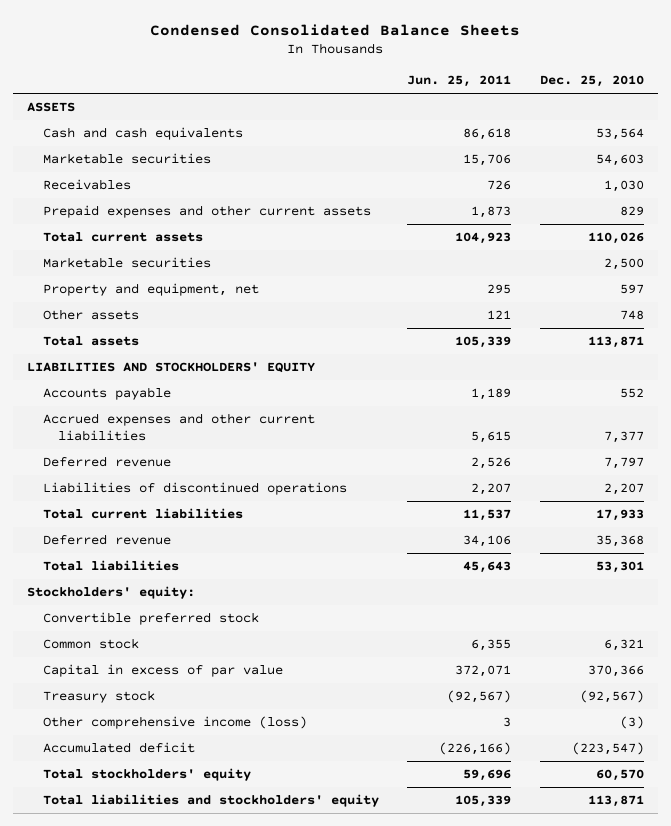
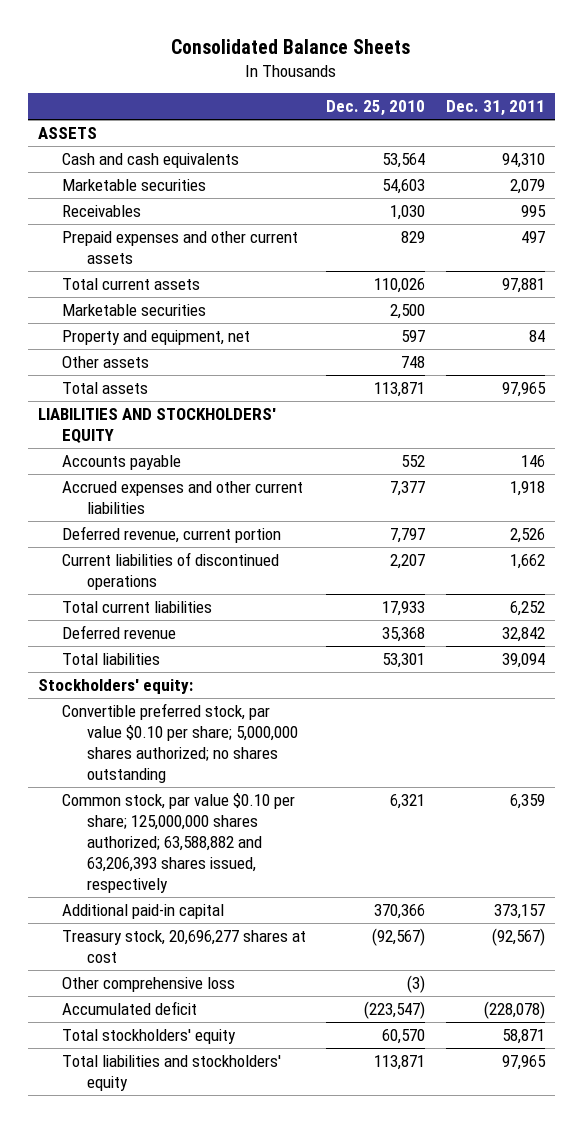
[150,23,521,36] Condensed Consolidated Balance Sheets -> [171,38,411,54] Consolidated Balance Sheets
[407,75,512,88] Jun. 25, 2011 -> none
none -> [445,100,545,117] Dec. 31, 2011
[42,455,171,467] Deferred revenue -> [62,525,282,543] Deferred revenue, current portion
[42,481,347,495] Liabilities of discontinued operations -> [62,551,280,590] Current liabilities of discontinued operations
[42,611,259,625] Convertible preferred stock -> [62,702,298,783] Convertible preferred stock, par value $0.10 per share; 5,000,000 shares authorized; no shares outstanding
[42,637,139,649] Common stock -> [62,792,296,893] Common stock, par value $0.10 per share; 125,000,000 shares authorized; 63,588,882 and 63,206,393 shares issued, respectively
[42,663,283,677] Capital in excess of par value -> [62,903,225,919] Additional paid-in capital
[42,689,155,703] Treasury stock -> [62,929,307,963] Treasury stock, 20,696,277 shares at cost
[42,715,307,729] Other comprehensive income (loss) -> [62,976,236,992] Other comprehensive loss

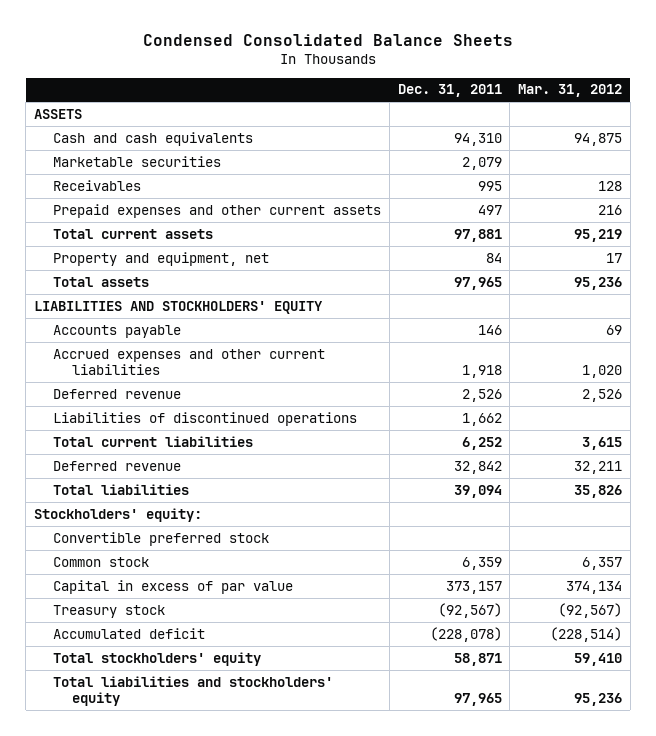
[171,38,411,54] Consolidated Balance Sheets -> [143,34,514,47] Condensed Consolidated Balance Sheets
[326,100,426,117] Dec. 25, 2010 -> none
none -> [518,84,623,98] Mar. 31, 2012
[62,303,207,316] Marketable securities -> none
[62,355,150,368] Other assets -> none
[62,525,282,543] Deferred revenue, current portion -> [52,388,181,399] Deferred revenue
[62,551,280,590] Current liabilities of discontinued operations -> [52,411,357,426] Liabilities of discontinued operations
[62,976,236,992] Other comprehensive loss -> none
[62,702,298,783] Convertible preferred stock, par value $0.10 per share; 5,000,000 shares authorized; no shares outstanding -> [52,531,269,546] Convertible preferred stock
[62,792,296,893] Common stock, par value $0.10 per share; 125,000,000 shares authorized; 63,588,882 and 63,206,393 shares issued, respectively -> [52,556,149,567] Common stock
[62,903,225,919] Additional paid-in capital -> [52,579,293,594] Capital in excess of par value
[62,929,307,963] Treasury stock, 20,696,277 shares at cost -> [52,604,165,618] Treasury stock

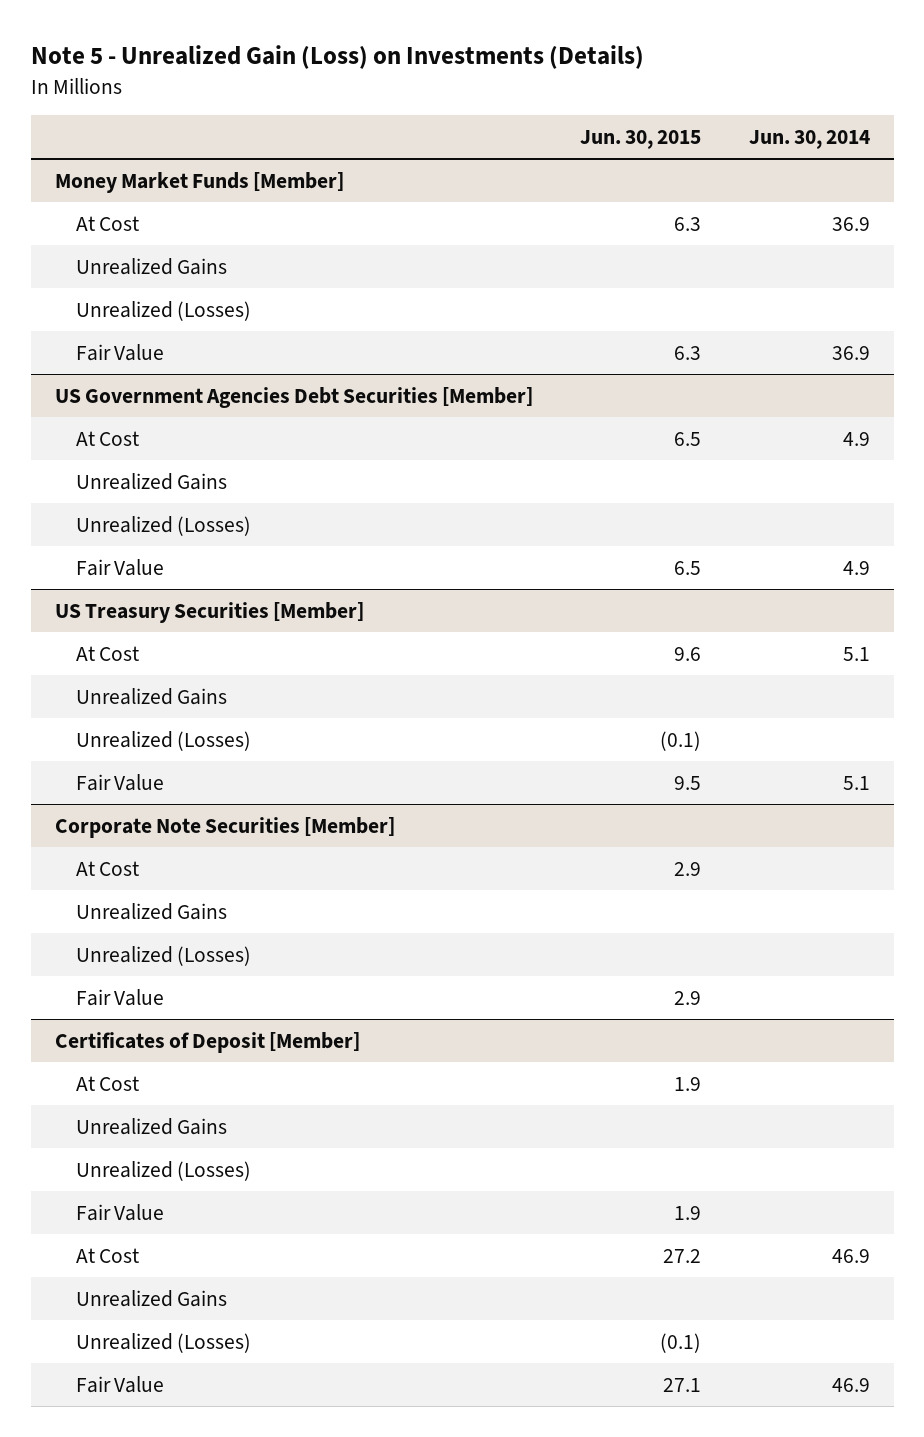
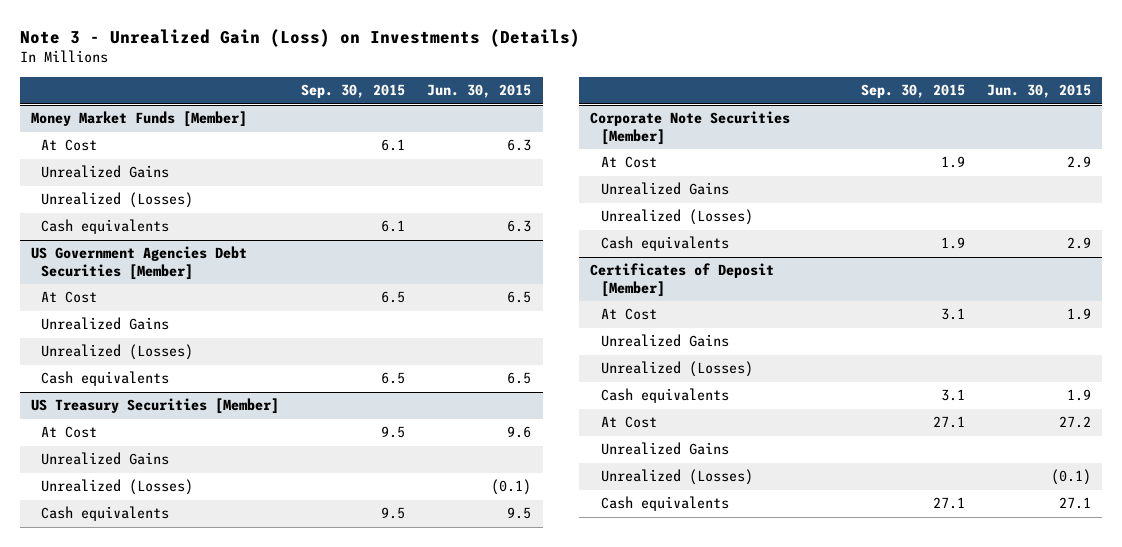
[30,45,644,70] Note 5 - Unrealized Gain (Loss) on Investments (Details) -> [19,28,580,47] Note 3 - Unrealized Gain (Loss) on Investments (Details)
[748,129,870,149] Jun. 30, 2014 -> none
none -> [301,84,406,99] Sep. 30, 2015
[75,343,164,361] Fair Value -> [41,219,170,235] Cash equivalents
[75,558,164,576] Fair Value -> [41,371,170,387] Cash equivalents
[75,773,164,791] Fair Value -> [41,506,170,522] Cash equivalents
[75,988,164,1006] Fair Value -> [600,236,729,252] Cash equivalents
[75,1203,164,1221] Fair Value -> [600,388,729,404] Cash equivalents
[75,1375,164,1393] Fair Value -> [600,496,729,512] Cash equivalents

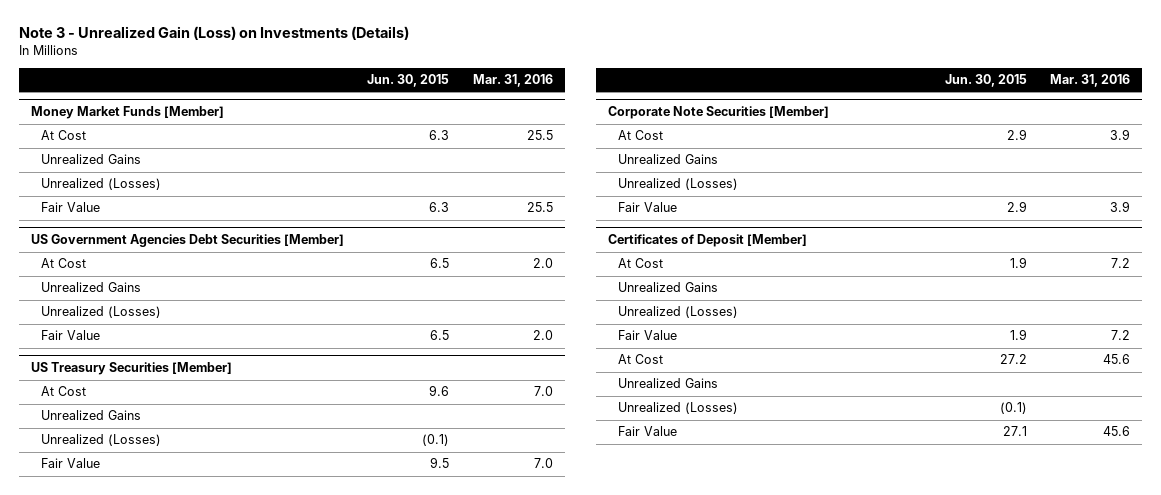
[301,84,406,99] Sep. 30, 2015 -> none
none -> [472,74,553,88] Mar. 31, 2016
[41,219,170,235] Cash equivalents -> [40,202,100,213] Fair Value
[41,371,170,387] Cash equivalents -> [40,330,100,341] Fair Value
[41,506,170,522] Cash equivalents -> [40,458,100,469] Fair Value
[600,236,729,252] Cash equivalents -> [618,202,678,213] Fair Value
[600,388,729,404] Cash equivalents -> [618,330,678,341] Fair Value
[600,496,729,512] Cash equivalents -> [618,426,678,437] Fair Value

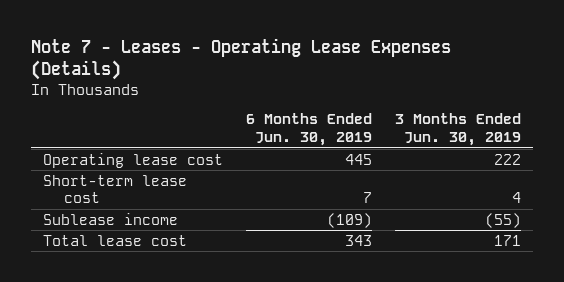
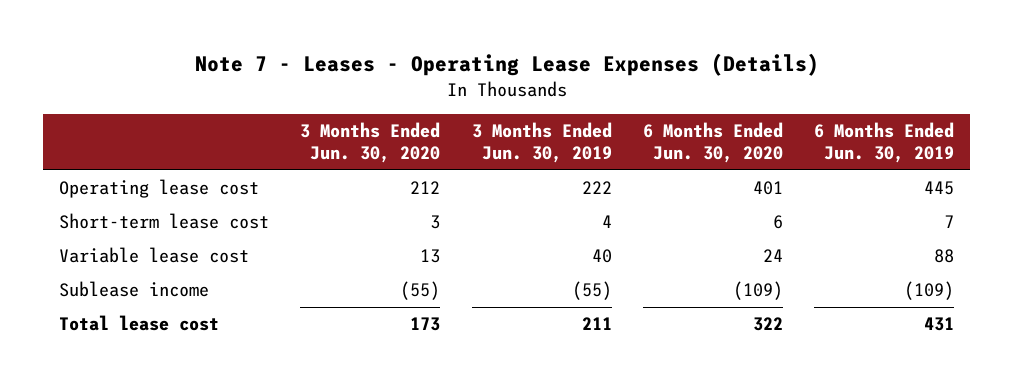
none -> [300,121,441,163] 3 Months Ended Jun. 30, 2020
none -> [643,121,784,163] 6 Months Ended Jun. 30, 2020
none -> [58,247,249,264] Variable lease cost
[344,234,372,246] 343 -> [924,317,955,332] 431
[494,234,522,246] 171 -> [581,317,612,331] 211

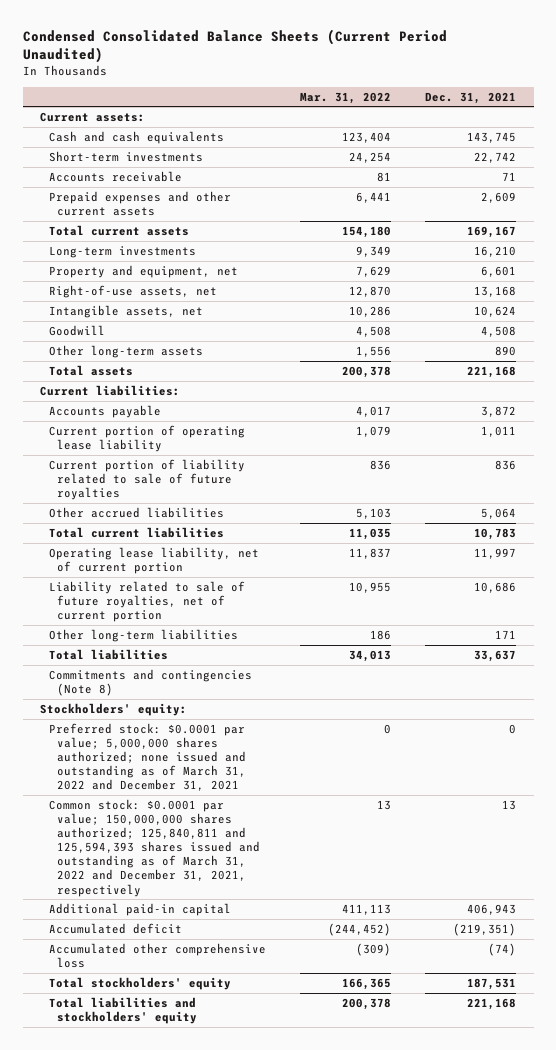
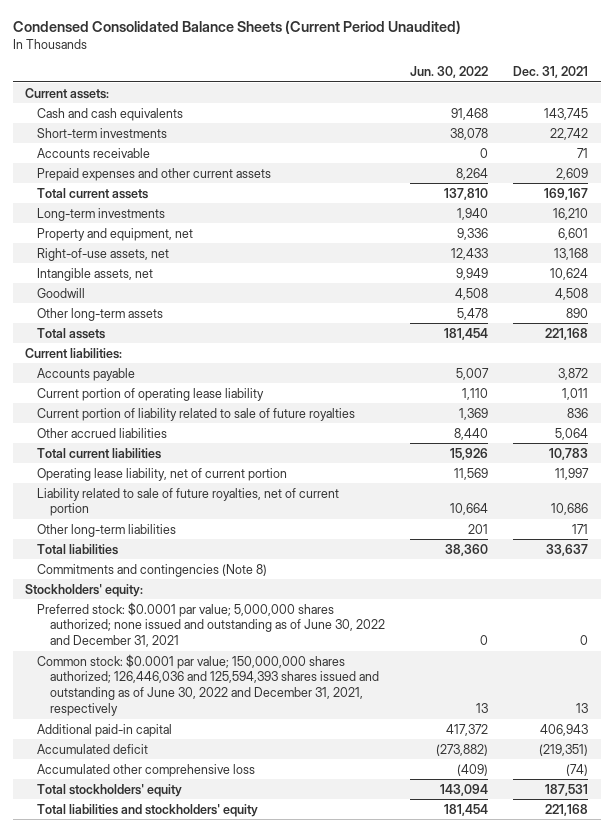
[299,91,391,104] Mar. 31, 2022 -> none
none -> [409,66,488,79] Jun. 30, 2022
[48,722,247,792] Preferred stock: $0.0001 par value; 5,000,000 shares authorized; none issued and outstanding as of March 31, 2022 and December 31, 2021 -> [37,601,385,648] Preferred stock: $0.0001 par value; 5,000,000 shares authorized; none issued and outstanding as of June 30, 2022 and December 31, 2021
[48,798,261,897] Common stock: $0.0001 par value; 150,000,000 shares authorized; 125,840,811 and 125,594,393 shares issued and outstanding as of March 31, 2022 and December 31, 2021, respectively -> [37,653,379,717] Common stock: $0.0001 par value; 150,000,000 shares authorized; 126,446,036 and 125,594,393 shares issued and outstanding as of June 30, 2022 and December 31, 2021, respectively

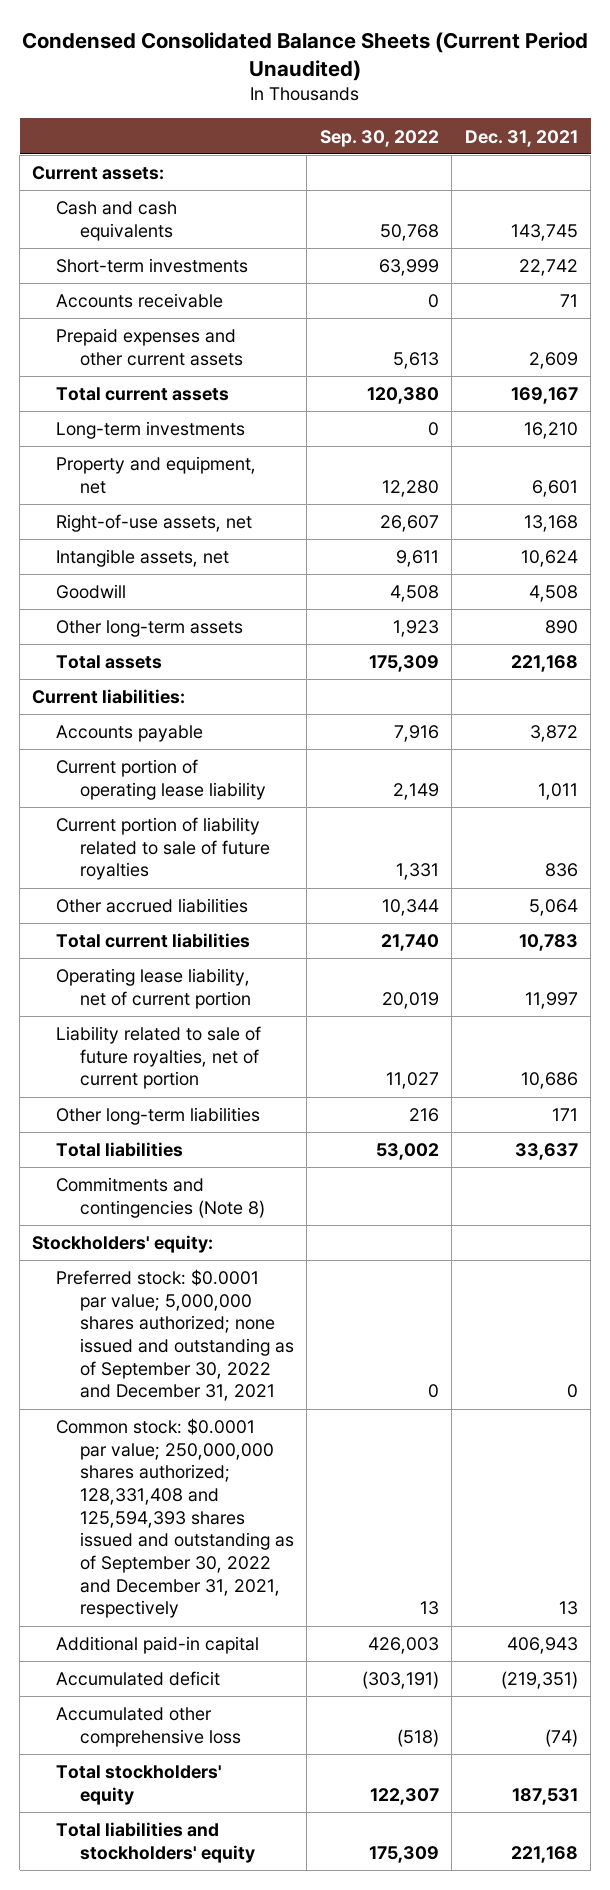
[409,66,488,79] Jun. 30, 2022 -> none
none -> [319,129,439,147] Sep. 30, 2022
[37,601,385,648] Preferred stock: $0.0001 par value; 5,000,000 shares authorized; none issued and outstanding as of June 30, 2022 and December 31, 2021 -> [56,1269,295,1402] Preferred stock: $0.0001 par value; 5,000,000 shares authorized; none issued and outstanding as of September 30, 2022 and December 31, 2021
[37,653,379,717] Common stock: $0.0001 par value; 150,000,000 shares authorized; 126,446,036 and 125,594,393 shares issued and outstanding as of June 30, 2022 and December 31, 2021, respectively -> [56,1418,295,1619] Common stock: $0.0001 par value; 250,000,000 shares authorized; 128,331,408 and 125,594,393 shares issued and outstanding as of September 30, 2022 and December 31, 2021, respectively

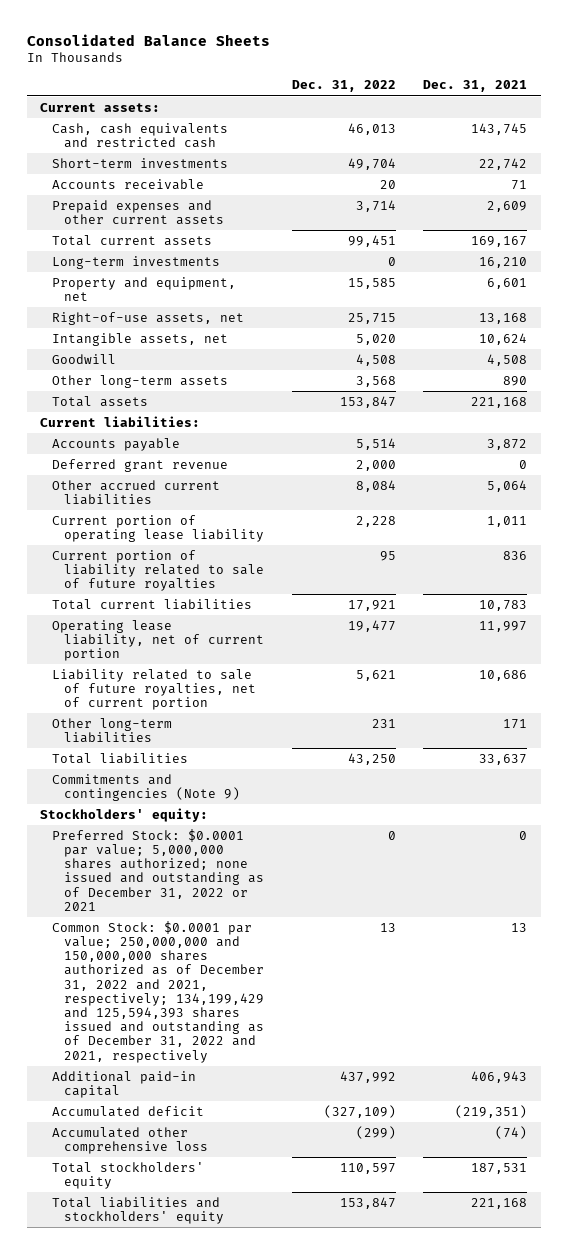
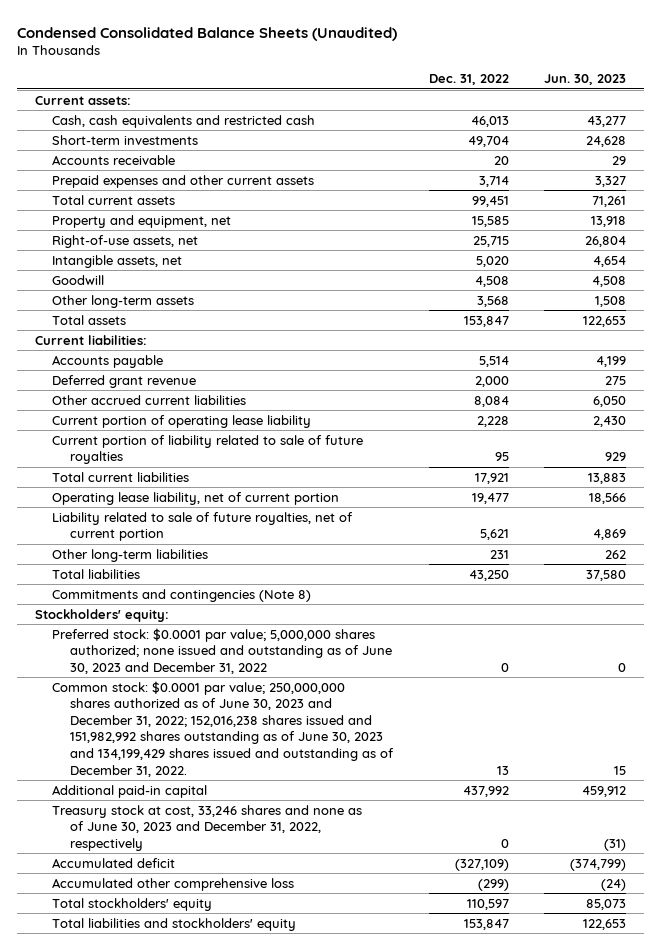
[26,33,270,46] Consolidated Balance Sheets -> [17,26,398,41] Condensed Consolidated Balance Sheets (Unaudited)
[422,80,527,93] Dec. 31, 2021 -> none
none -> [544,74,627,86] Jun. 30, 2023
[52,255,221,269] Long-term investments -> none
[52,773,241,801] Commitments and contingencies (Note 9) -> [52,588,312,602] Commitments and contingencies (Note 8)
[52,828,265,911] Preferred Stock: $0.0001 par value; 5,000,000 shares authorized; none issued and outstanding as of December 31, 2022 or 2021 -> [52,627,392,674] Preferred stock: $0.0001 par value; 5,000,000 shares authorized; none issued and outstanding as of June 30, 2023 and December 31, 2022
[52,920,265,1063] Common Stock: $0.0001 par value; 250,000,000 and 150,000,000 shares authorized as of December 31, 2022 and 2021, respectively; 134,199,429 and 125,594,393 shares issued and outstanding as of December 31, 2022 and 2021, respectively -> [52,680,394,777] Common stock: $0.0001 par value; 250,000,000 shares authorized as of June 30, 2023 and December 31, 2022; 152,016,238 shares issued and 151,982,992 shares outstanding as of June 30, 2023 and 134,199,429 shares issued and outstanding as of December 31, 2022.
none -> [52,804,363,851] Treasury stock at cost, 33,246 shares and none as of June 30, 2023 and December 31, 2022, respectively

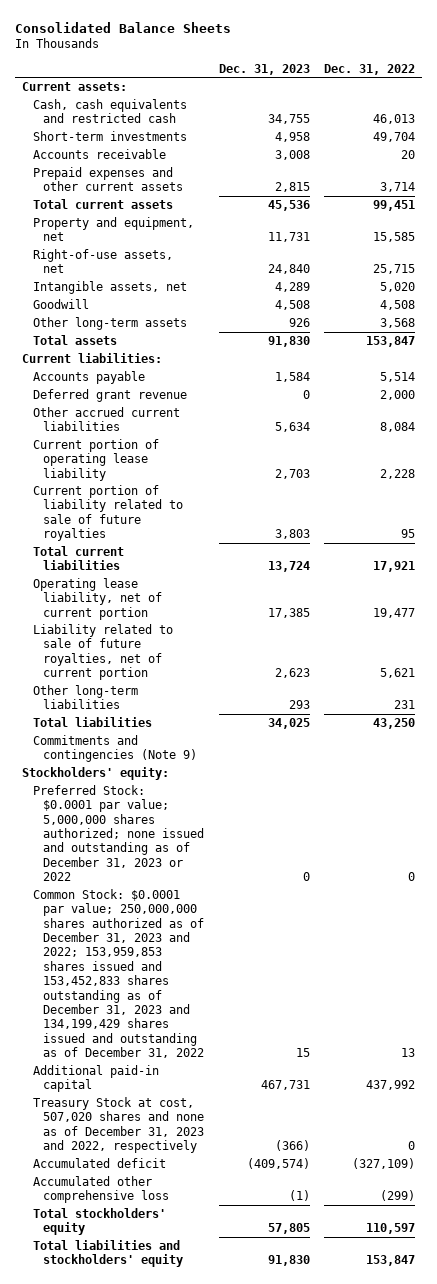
[17,26,398,41] Condensed Consolidated Balance Sheets (Unaudited) -> [14,21,231,33] Consolidated Balance Sheets
[544,74,627,86] Jun. 30, 2023 -> none
none -> [218,63,310,75] Dec. 31, 2023
[52,588,312,602] Commitments and contingencies (Note 8) -> [32,735,198,763] Commitments and contingencies (Note 9)
[52,627,392,674] Preferred stock: $0.0001 par value; 5,000,000 shares authorized; none issued and outstanding as of June 30, 2023 and December 31, 2022 -> [32,785,205,882] Preferred Stock: $0.0001 par value; 5,000,000 shares authorized; none issued and outstanding as of December 31, 2023 or 2022
[52,680,394,777] Common stock: $0.0001 par value; 250,000,000 shares authorized as of June 30, 2023 and December 31, 2022; 152,016,238 shares issued and 151,982,992 shares outstanding as of June 30, 2023 and 134,199,429 shares issued and outstanding as of December 31, 2022. -> [32,889,205,1058] Common Stock: $0.0001 par value; 250,000,000 shares authorized as of December 31, 2023 and 2022; 153,959,853 shares issued and 153,452,833 shares outstanding as of December 31, 2023 and 134,199,429 shares issued and outstanding as of December 31, 2022
[52,804,363,851] Treasury stock at cost, 33,246 shares and none as of June 30, 2023 and December 31, 2022, respectively -> [32,1097,205,1154] Treasury Stock at cost, 507,020 shares and none as of December 31, 2023 and 2022, respectively

